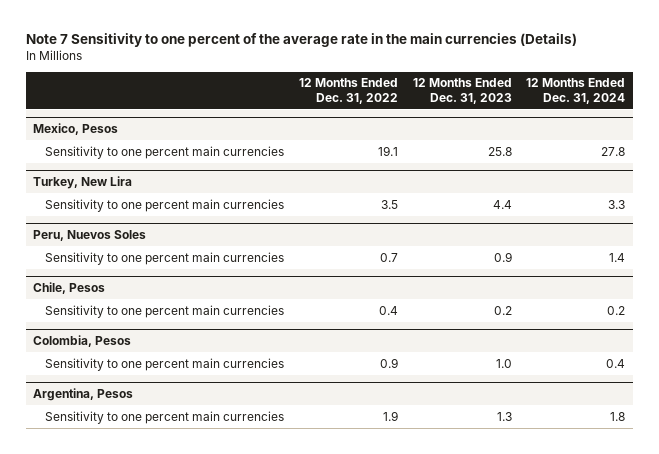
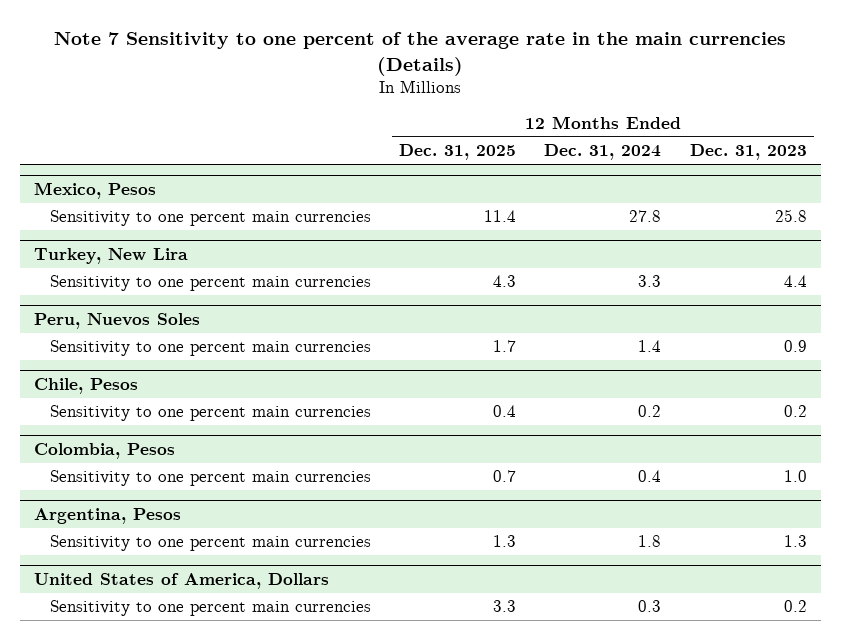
[298,78,398,104] 12 Months Ended Dec. 31, 2022 -> none
none -> [399,144,517,161] Dec. 31, 2025
none -> [33,572,329,589] United States of America, Dollars
none -> [49,600,371,617] Sensitivity to one percent main currencies

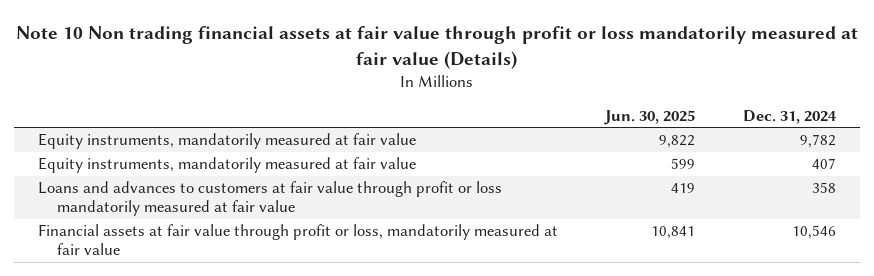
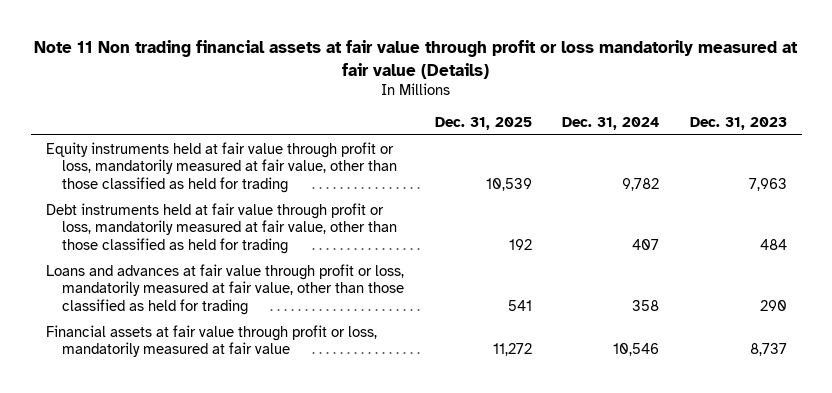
[15,26,858,69] Note 10 Non trading financial assets at fair value through profit or loss mandatorily measured at fair value (Details) -> [34,40,799,79] Note 11 Non trading financial assets at fair value through profit or loss mandatorily measured at fair value (Details)
[604,109,696,125] Jun. 30, 2025 -> none
none -> [434,117,532,131] Dec. 31, 2025
none -> [689,117,787,131] Dec. 31, 2023
[37,133,416,150] Equity instruments, mandatorily measured at fair value -> [45,141,398,194] Equity instruments held at fair value through profit or loss, mandatorily measured at fair value, other than those classified as held for trading
[37,157,416,174] Equity instruments, mandatorily measured at fair value -> [45,202,398,255] Debt instruments held at fair value through profit or loss, mandatorily measured at fair value, other than those classified as held for trading
[37,181,502,217] Loans and advances to customers at fair value through profit or loss mandatorily measured at fair value -> [45,263,405,316] Loans and advances at fair value through profit or loss, mandatorily measured at fair value, other than those classified as held for trading

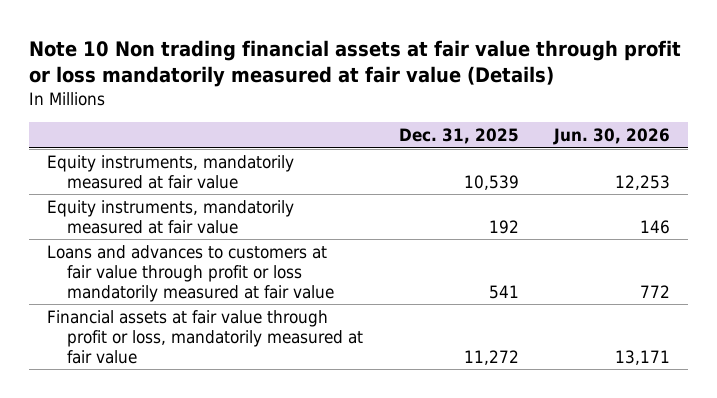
[34,40,799,79] Note 11 Non trading financial assets at fair value through profit or loss mandatorily measured at fair value (Details) -> [29,39,682,88] Note 10 Non trading financial assets at fair value through profit or loss mandatorily measured at fair value (Details)
[562,117,660,131] Dec. 31, 2024 -> none
[689,117,787,131] Dec. 31, 2023 -> none
none -> [552,128,670,146] Jun. 30, 2026
[45,141,398,194] Equity instruments held at fair value through profit or loss, mandatorily measured at fair value, other than those classified as held for trading -> [46,155,294,189] Equity instruments, mandatorily measured at fair value
[45,202,398,255] Debt instruments held at fair value through profit or loss, mandatorily measured at fair value, other than those classified as held for trading -> [46,200,294,234] Equity instruments, mandatorily measured at fair value
[45,263,405,316] Loans and advances at fair value through profit or loss, mandatorily measured at fair value, other than those classified as held for trading -> [46,245,335,302] Loans and advances to customers at fair value through profit or loss mandatorily measured at fair value

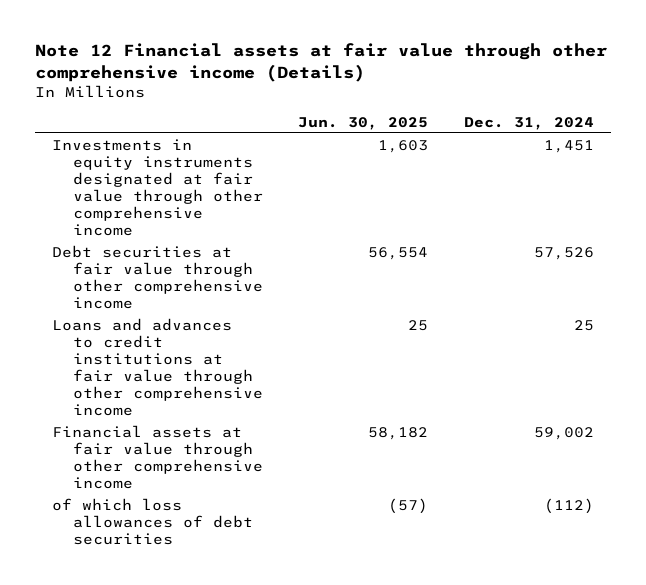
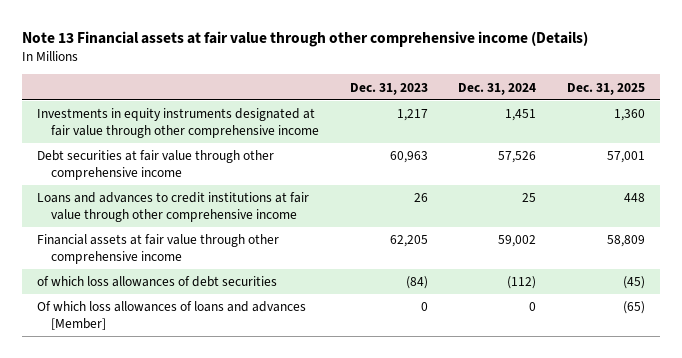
[34,43,607,83] Note 12 Financial assets at fair value through other comprehensive income (Details) -> [21,30,588,47] Note 13 Financial assets at fair value through other comprehensive income (Details)
[298,116,429,130] Jun. 30, 2025 -> none
none -> [349,82,428,95] Dec. 31, 2023
none -> [566,82,645,95] Dec. 31, 2025
none -> [36,301,306,331] Of which loss allowances of loans and advances [Member]

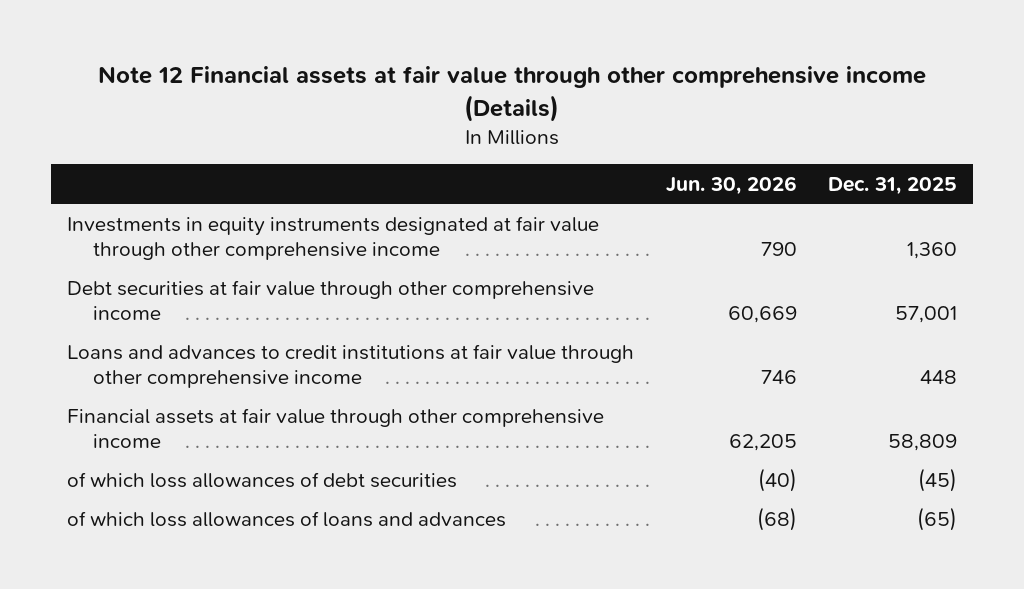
[21,30,588,47] Note 13 Financial assets at fair value through other comprehensive income (Details) -> [98,66,927,122] Note 12 Financial assets at fair value through other comprehensive income (Details)
[349,82,428,95] Dec. 31, 2023 -> none
[458,82,537,95] Dec. 31, 2024 -> none
none -> [665,175,797,195] Jun. 30, 2026
[36,301,306,331] Of which loss allowances of loans and advances [Member] -> [66,510,506,527] of which loss allowances of loans and advances

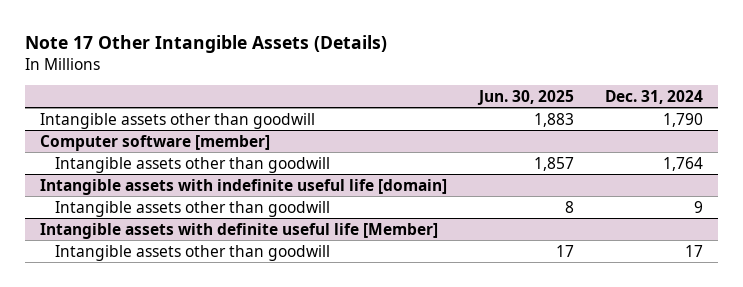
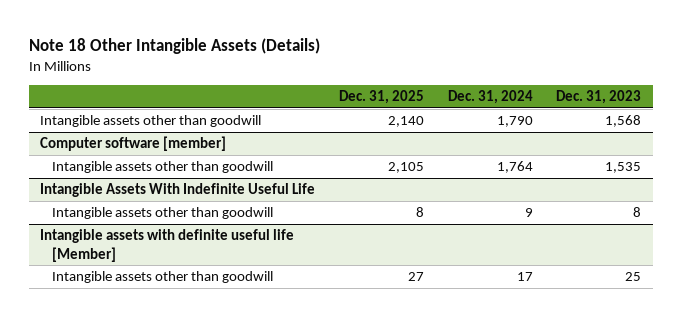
[24,34,387,53] Note 17 Other Intangible Assets (Details) -> [28,38,320,55] Note 18 Other Intangible Assets (Details)
[476,89,574,105] Jun. 30, 2025 -> none
none -> [338,90,424,105] Dec. 31, 2025
none -> [556,90,642,105] Dec. 31, 2023
[40,178,448,195] Intangible assets with indefinite useful life [domain] -> [40,183,316,198] Intangible Assets With Indefinite Useful Life

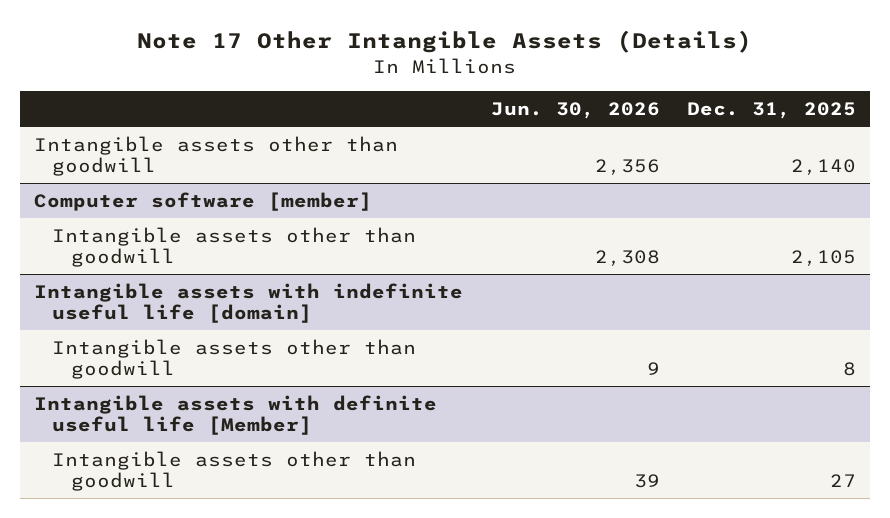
[28,38,320,55] Note 18 Other Intangible Assets (Details) -> [137,30,753,54] Note 17 Other Intangible Assets (Details)
[447,90,533,105] Dec. 31, 2024 -> none
[556,90,642,105] Dec. 31, 2023 -> none
none -> [490,101,660,119] Jun. 30, 2026
[40,183,316,198] Intangible Assets With Indefinite Useful Life -> [33,282,463,324] Intangible assets with indefinite useful life [domain]

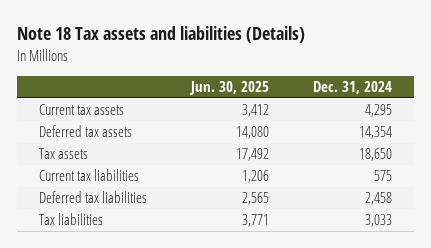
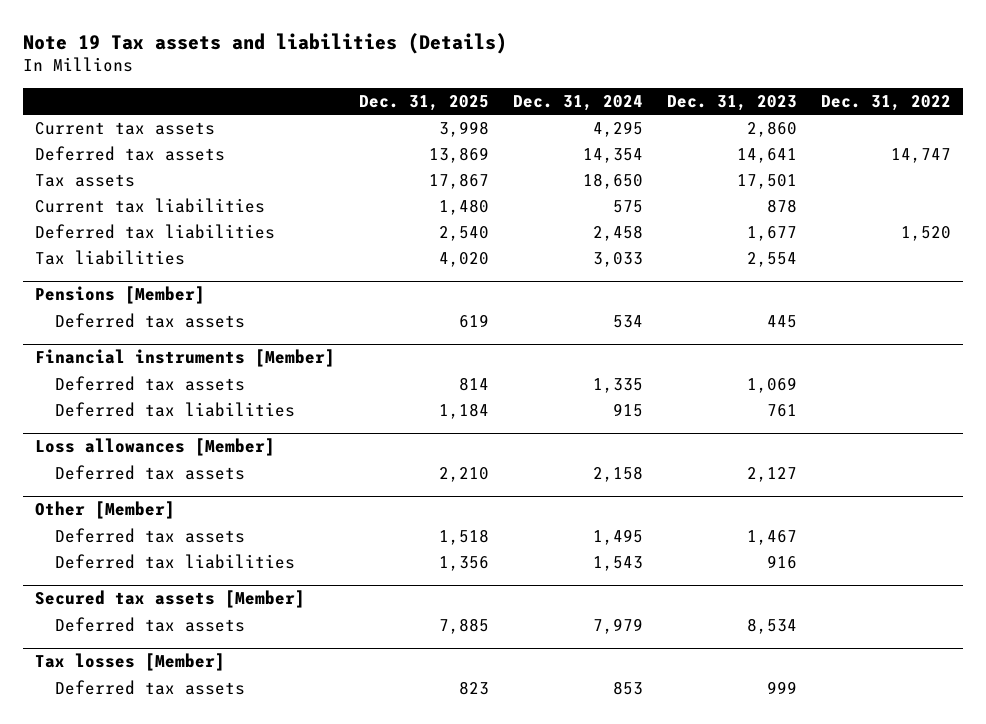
[16,26,305,44] Note 18 Tax assets and liabilities (Details) -> [22,32,507,54] Note 19 Tax assets and liabilities (Details)
[189,81,270,96] Jun. 30, 2025 -> none
none -> [358,95,489,112] Dec. 31, 2025
none -> [667,95,798,112] Dec. 31, 2023
none -> [821,95,952,112] Dec. 31, 2022
none -> [34,286,205,305] Pensions [Member]
none -> [54,312,245,328] Deferred tax assets
none -> [34,349,335,368] Financial instruments [Member]
none -> [54,375,245,391] Deferred tax assets
none -> [54,401,295,417] Deferred tax liabilities
none -> [34,438,275,457] Loss allowances [Member]
none -> [54,464,245,480] Deferred tax assets
none -> [34,501,175,520] Other [Member]
none -> [54,527,245,543] Deferred tax assets
none -> [54,553,295,569] Deferred tax liabilities
none -> [34,590,305,609] Secured tax assets [Member]
none -> [54,616,245,632] Deferred tax assets
none -> [34,653,225,672] Tax losses [Member]
none -> [54,679,245,695] Deferred tax assets

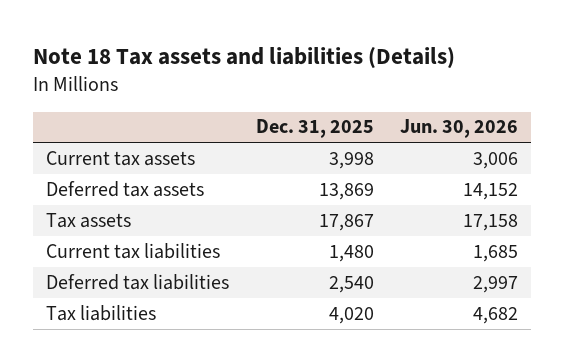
[22,32,507,54] Note 19 Tax assets and liabilities (Details) -> [32,47,455,70] Note 18 Tax assets and liabilities (Details)
[512,95,643,112] Dec. 31, 2024 -> none
[667,95,798,112] Dec. 31, 2023 -> none
[821,95,952,112] Dec. 31, 2022 -> none
none -> [400,119,519,139] Jun. 30, 2026
[34,286,205,305] Pensions [Member] -> none
[54,312,245,328] Deferred tax assets -> none
[34,349,335,368] Financial instruments [Member] -> none
[54,375,245,391] Deferred tax assets -> none
[54,401,295,417] Deferred tax liabilities -> none
[34,438,275,457] Loss allowances [Member] -> none
[54,464,245,480] Deferred tax assets -> none
[34,501,175,520] Other [Member] -> none
[54,527,245,543] Deferred tax assets -> none
[54,553,295,569] Deferred tax liabilities -> none
[34,590,305,609] Secured tax assets [Member] -> none
[54,616,245,632] Deferred tax assets -> none
[34,653,225,672] Tax losses [Member] -> none
[54,679,245,695] Deferred tax assets -> none

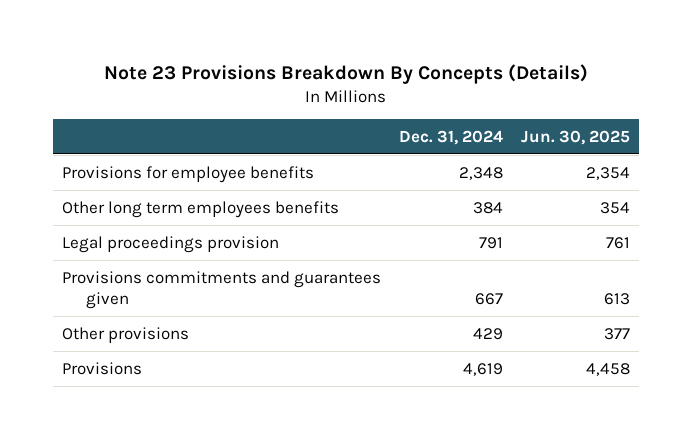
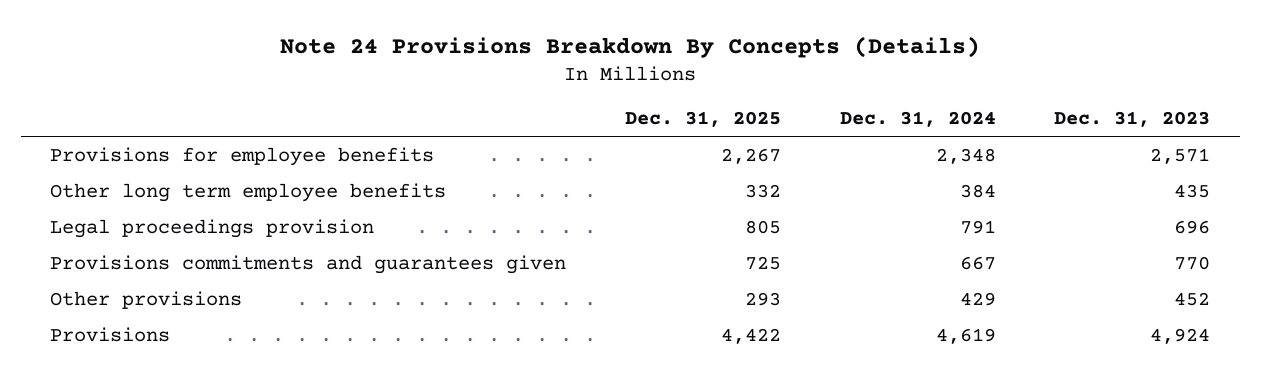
[103,64,588,85] Note 23 Provisions Breakdown By Concepts (Details) -> [280,35,981,58] Note 24 Provisions Breakdown By Concepts (Details)
[520,129,630,145] Jun. 30, 2025 -> none
none -> [625,111,782,128] Dec. 31, 2025
none -> [1054,111,1211,128] Dec. 31, 2023
[61,200,339,218] Other long term employees benefits -> [50,182,447,202] Other long term employee benefits

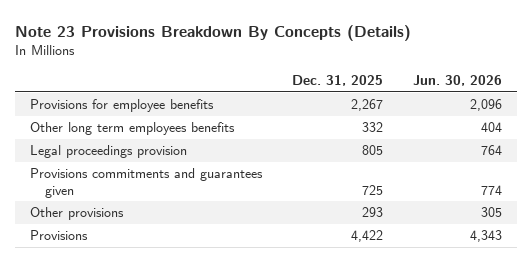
[280,35,981,58] Note 24 Provisions Breakdown By Concepts (Details) -> [15,24,412,41] Note 23 Provisions Breakdown By Concepts (Details)
[839,111,996,128] Dec. 31, 2024 -> none
[1054,111,1211,128] Dec. 31, 2023 -> none
none -> [413,75,503,87] Jun. 30, 2026
[50,182,447,202] Other long term employee benefits -> [30,122,236,136] Other long term employees benefits

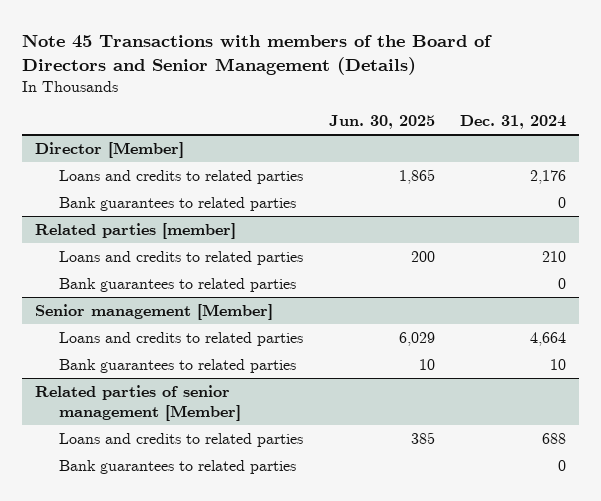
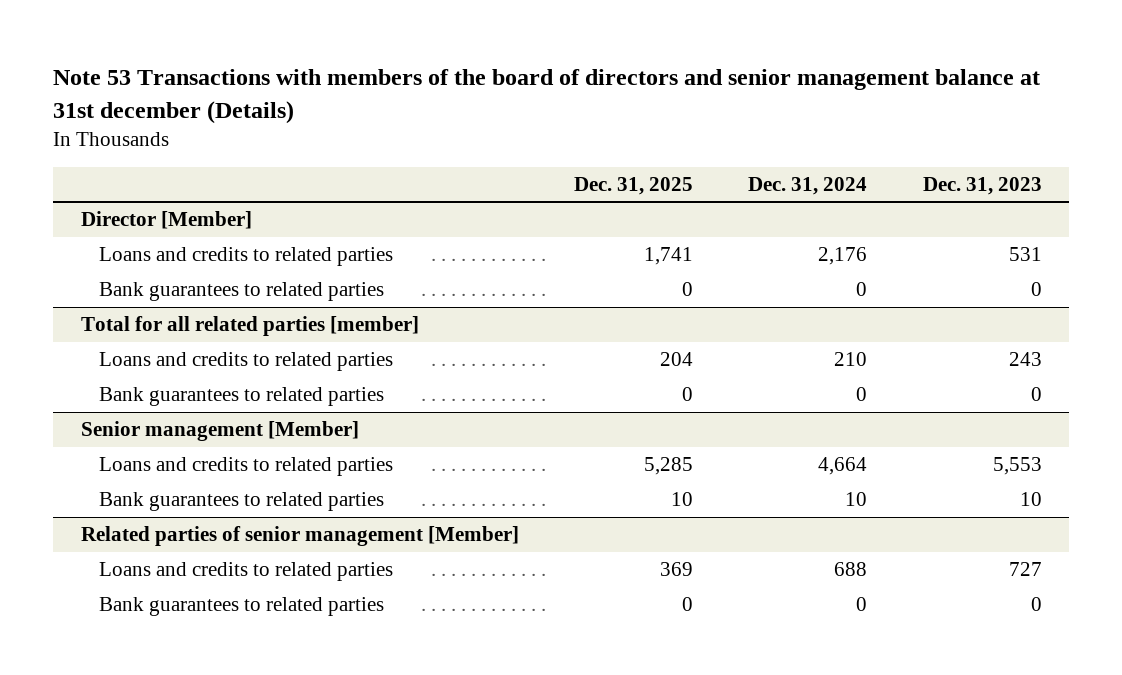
[22,33,493,75] Note 45 Transactions with members of the Board of Directors and Senior Management (Details) -> [52,69,1040,124] Note 53 Transactions with members of the board of directors and senior management balance at 31st december (Details)
[328,115,435,130] Jun. 30, 2025 -> none
none -> [573,177,693,196] Dec. 31, 2025
none -> [922,177,1042,196] Dec. 31, 2023
[35,222,237,239] Related parties [member] -> [80,316,419,337] Total for all related parties [member]

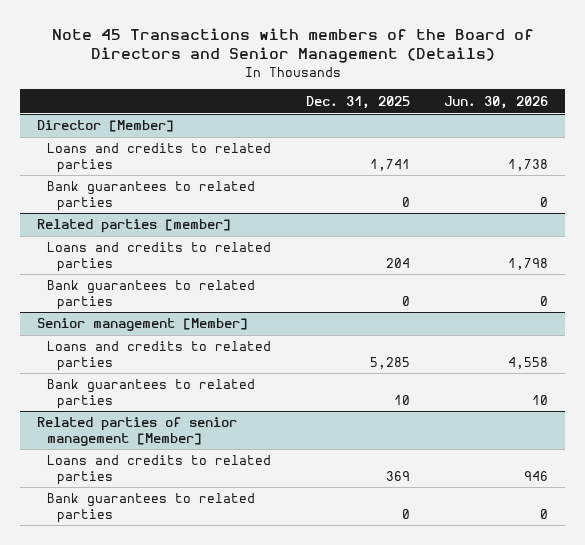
[52,69,1040,124] Note 53 Transactions with members of the board of directors and senior management balance at 31st december (Details) -> [51,27,534,64] Note 45 Transactions with members of the Board of Directors and Senior Management (Details)
[748,177,868,196] Dec. 31, 2024 -> none
[922,177,1042,196] Dec. 31, 2023 -> none
none -> [444,95,549,109] Jun. 30, 2026
[80,316,419,337] Total for all related parties [member] -> [37,219,232,234] Related parties [member]

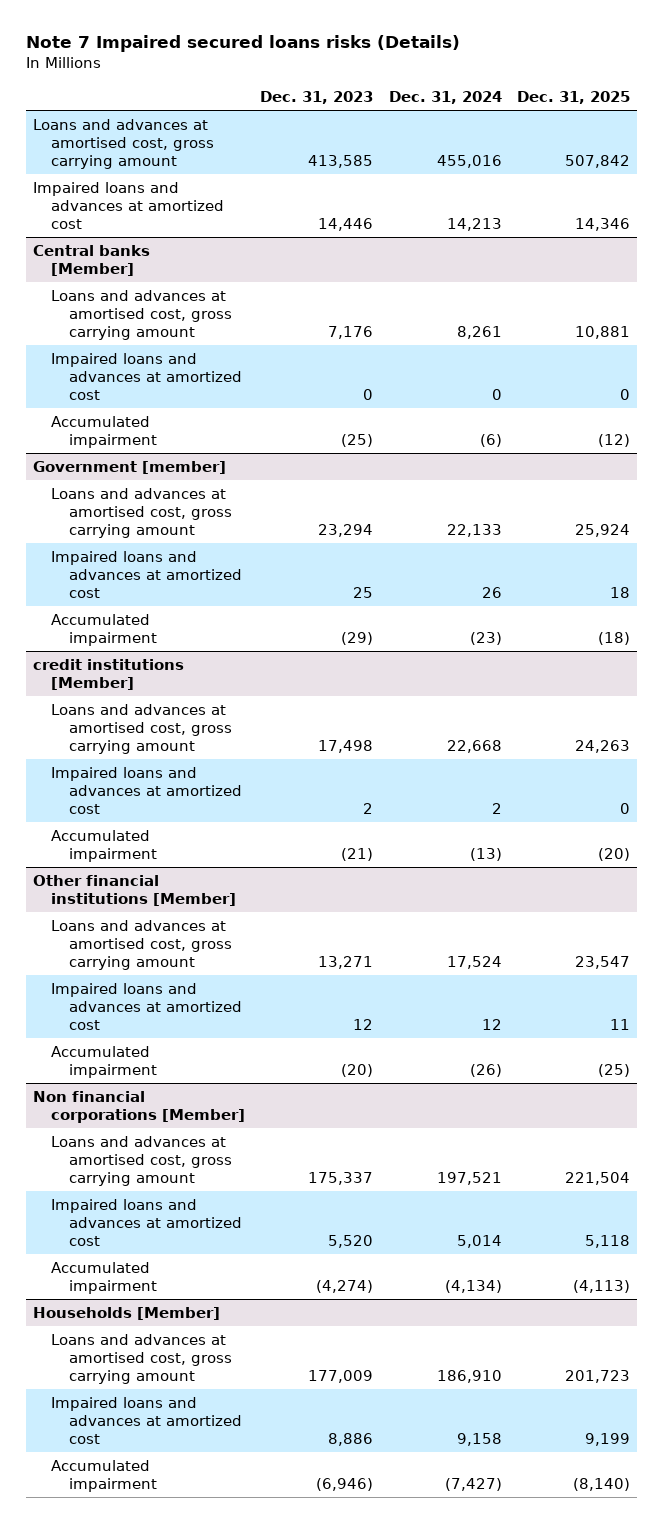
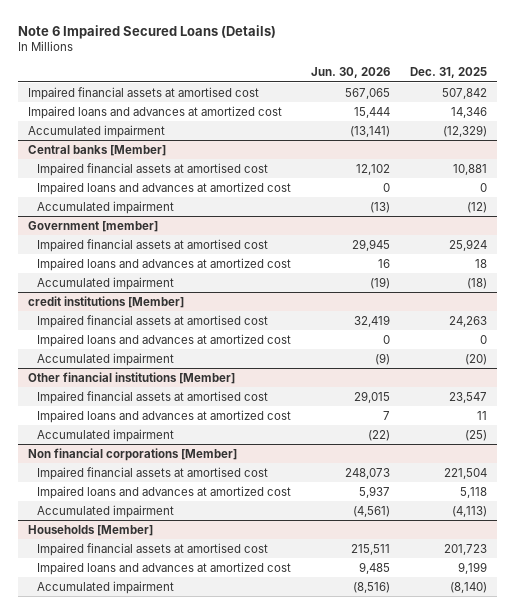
[25,35,460,53] Note 7 Impaired secured loans risks (Details) -> [18,24,277,39] Note 6 Impaired Secured Loans (Details)
[260,90,374,104] Dec. 31, 2023 -> none
[388,90,502,104] Dec. 31, 2024 -> none
none -> [310,67,390,79] Jun. 30, 2026
[33,119,215,169] Loans and advances at amortised cost, gross carrying amount -> [28,86,260,100] Impaired financial assets at amortised cost
none -> [28,124,166,138] Accumulated impairment
[51,290,233,340] Loans and advances at amortised cost, gross carrying amount -> [36,162,268,176] Impaired financial assets at amortised cost
[51,488,233,538] Loans and advances at amortised cost, gross carrying amount -> [36,238,268,252] Impaired financial assets at amortised cost
[51,704,233,754] Loans and advances at amortised cost, gross carrying amount -> [36,314,268,328] Impaired financial assets at amortised cost
[51,920,233,970] Loans and advances at amortised cost, gross carrying amount -> [36,390,268,404] Impaired financial assets at amortised cost
[51,1136,233,1186] Loans and advances at amortised cost, gross carrying amount -> [36,466,268,480] Impaired financial assets at amortised cost
[51,1334,233,1384] Loans and advances at amortised cost, gross carrying amount -> [36,542,268,556] Impaired financial assets at amortised cost

